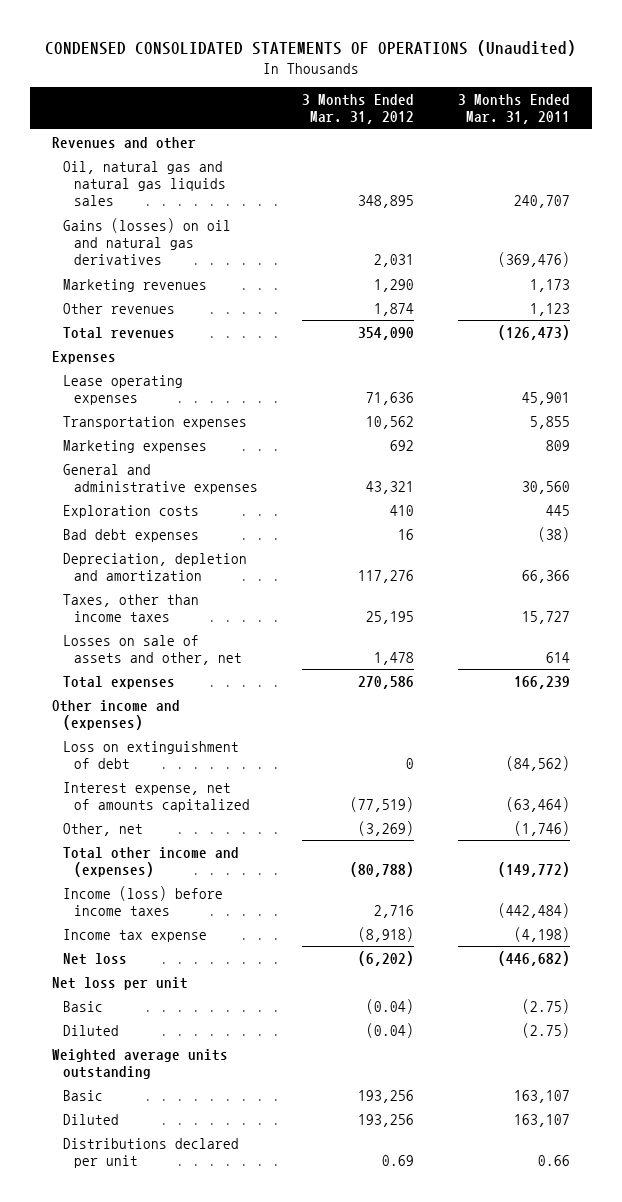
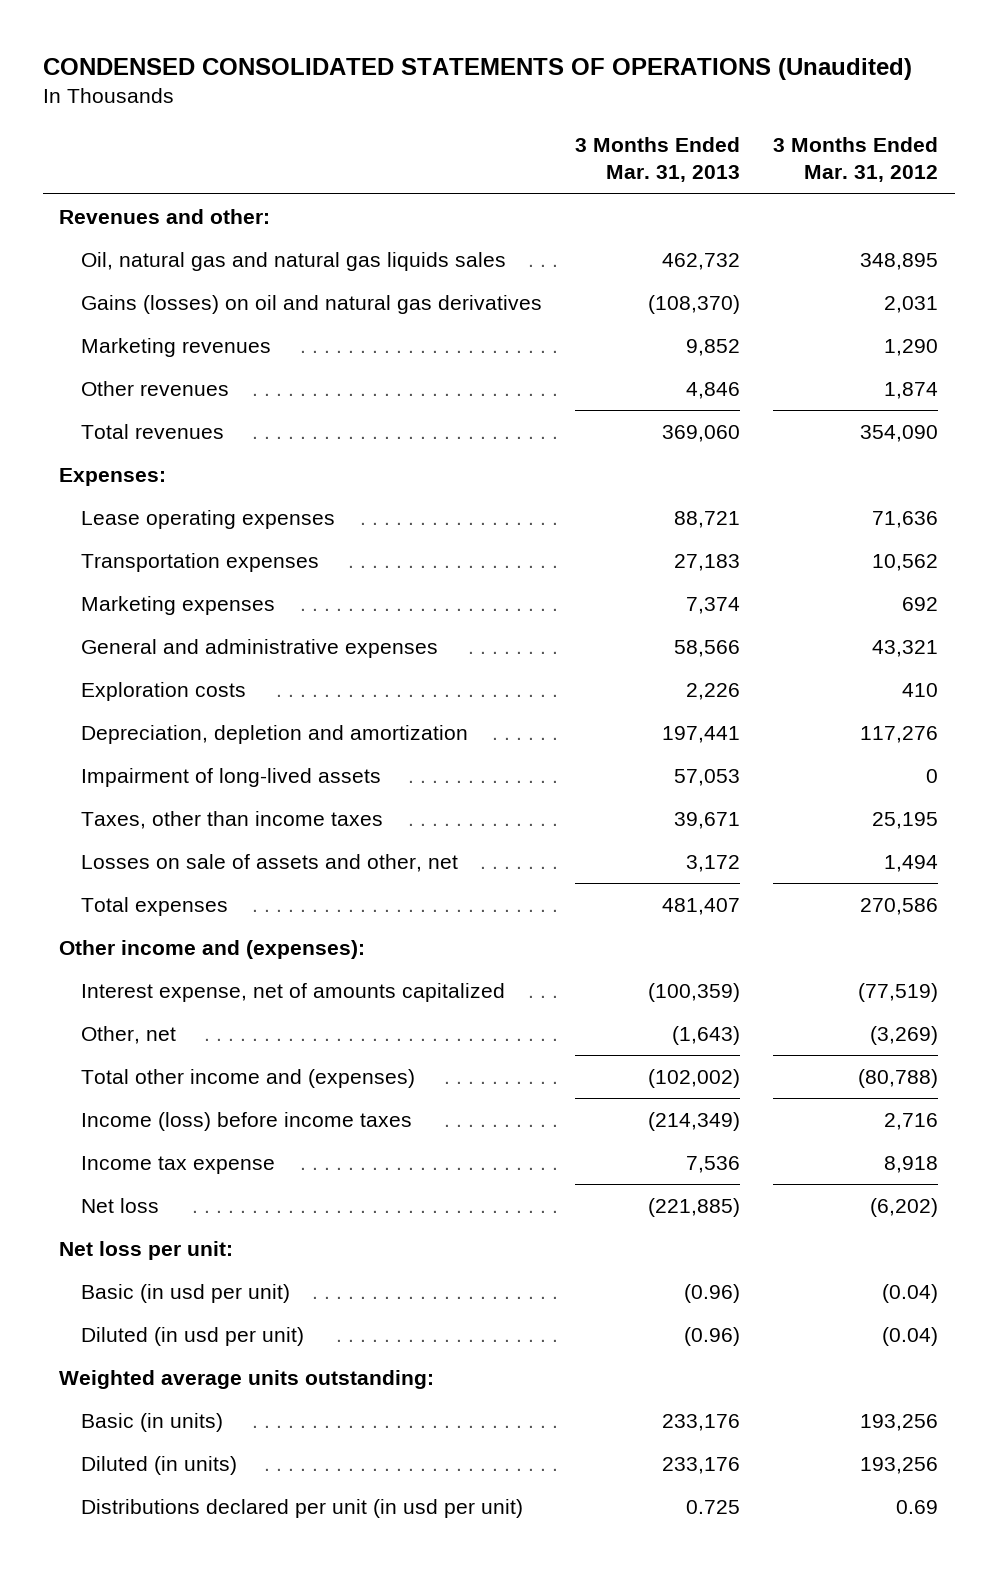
[458,94,571,125] 3 Months Ended Mar. 31, 2011 -> none
none -> [574,137,740,183] 3 Months Ended Mar. 31, 2013
[51,136,196,149] Revenues and other -> [59,208,271,224] Revenues and other:
[51,350,116,364] Expenses -> [59,467,167,486] Expenses:
[63,528,200,542] Bad debt expenses -> none
none -> [80,767,381,787] Impairment of long-lived assets
[374,652,415,666] 1,478 -> [884,854,939,872] 1,494
[63,740,240,770] Loss on extinguishment of debt -> none
[51,699,180,731] Other income and (expenses) -> [59,939,366,959] Other income and (expenses):
[358,926,415,942] (8,918) -> [884,1155,939,1173] 8,918
[51,976,188,990] Net loss per unit -> [59,1240,234,1260] Net loss per unit:
[63,1000,104,1012] Basic -> [80,1283,290,1303] Basic (in usd per unit)
[63,1024,120,1036] Diluted -> [80,1326,304,1346] Diluted (in usd per unit)
[51,1048,228,1080] Weighted average units outstanding -> [59,1369,435,1389] Weighted average units outstanding:
[63,1089,104,1101] Basic -> [80,1412,223,1432] Basic (in units)
[63,1113,120,1125] Diluted -> [80,1455,237,1475] Diluted (in units)
[63,1137,240,1169] Distributions declared per unit -> [80,1498,523,1518] Distributions declared per unit (in usd per unit)

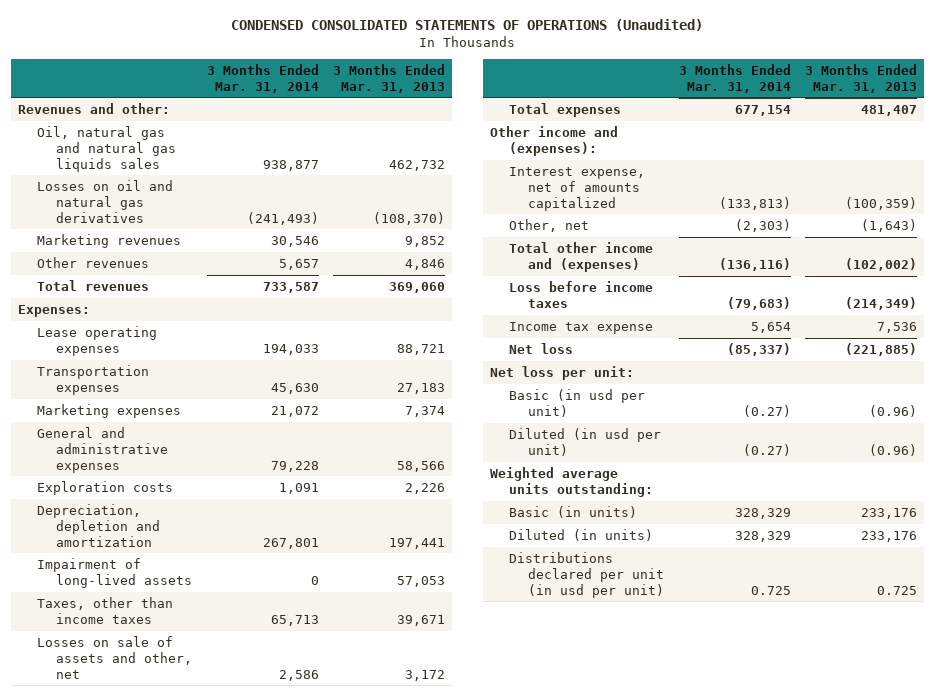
[773,137,939,183] 3 Months Ended Mar. 31, 2012 -> none
none -> [206,63,319,93] 3 Months Ended Mar. 31, 2014
[80,294,542,314] Gains (losses) on oil and natural gas derivatives -> [37,179,174,223] Losses on oil and natural gas derivatives
[80,1111,412,1131] Income (loss) before income taxes -> [509,280,654,308] Loss before income taxes

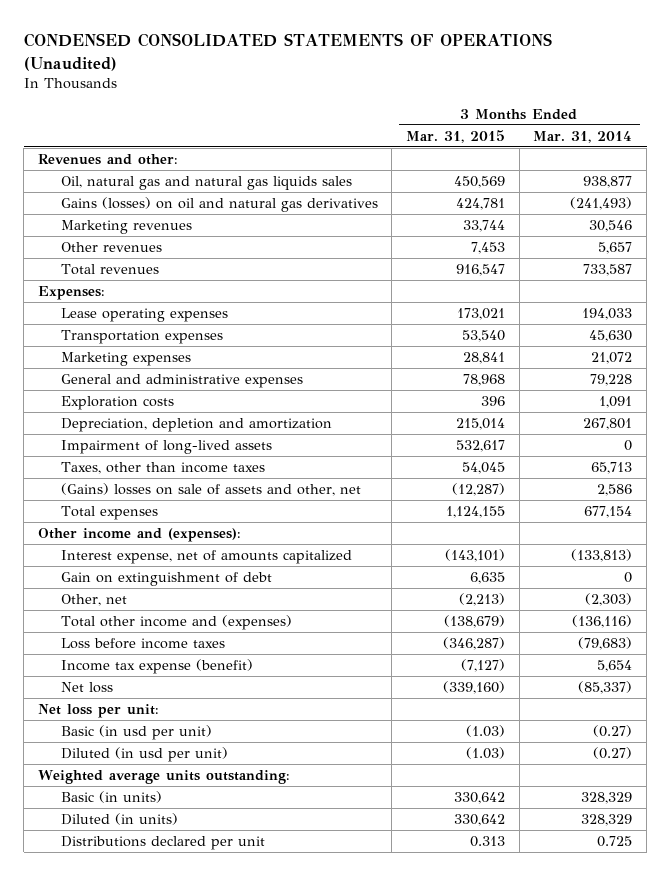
[332,63,445,93] 3 Months Ended Mar. 31, 2013 -> none
none -> [406,129,506,143] Mar. 31, 2015
[37,179,174,223] Losses on oil and natural gas derivatives -> [60,196,378,212] Gains (losses) on oil and natural gas derivatives
[37,635,193,679] Losses on sale of assets and other, net -> [60,482,361,496] (Gains) losses on sale of assets and other, net
none -> [60,571,272,586] Gain on extinguishment of debt
[509,321,654,334] Income tax expense -> [60,658,253,674] Income tax expense (benefit)
[509,551,665,598] Distributions declared per unit (in usd per unit) -> [60,835,265,850] Distributions declared per unit

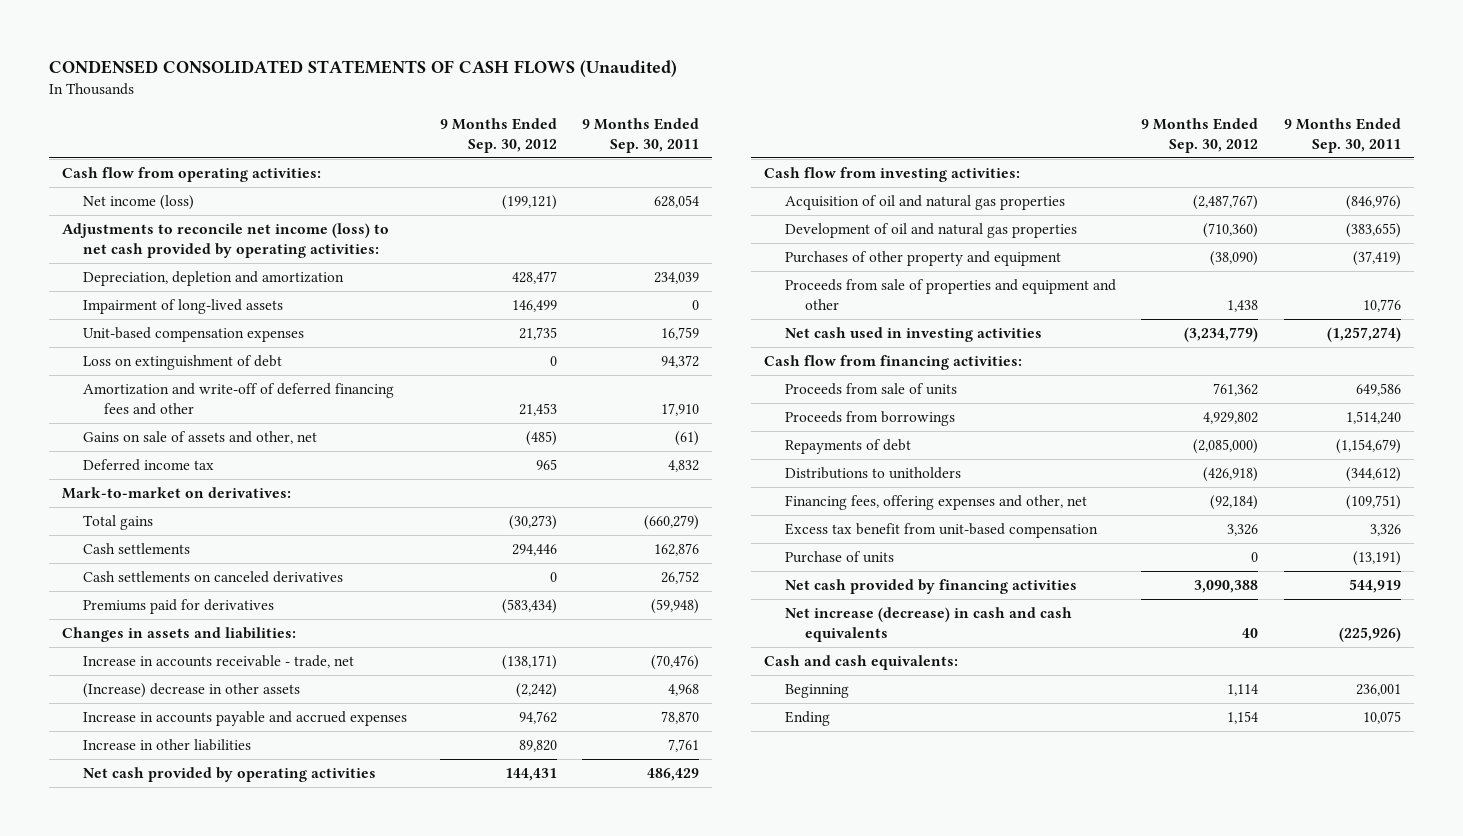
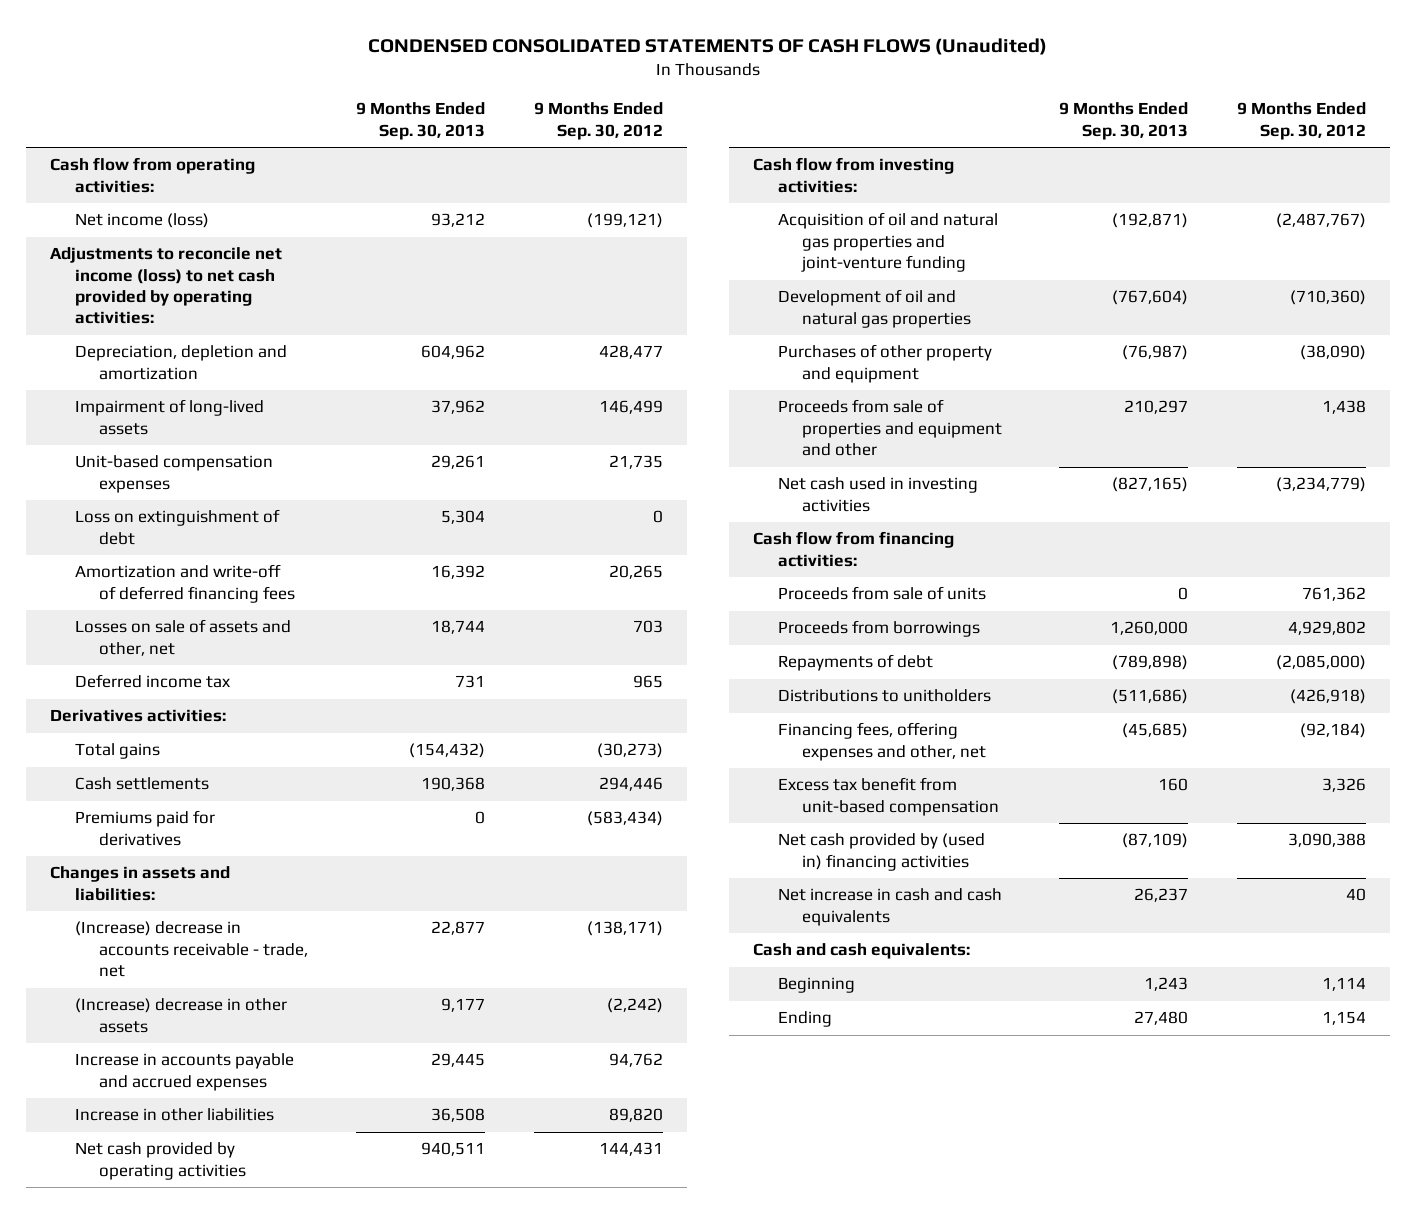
[582,117,700,153] 9 Months Ended Sep. 30, 2011 -> none
none -> [356,102,486,140] 9 Months Ended Sep. 30, 2013
[82,383,394,415] Amortization and write-off of deferred financing fees and other -> [74,564,295,603] Amortization and write-off of deferred financing fees
[518,402,557,416] 21,453 -> [608,565,663,580] 20,265
[82,431,317,445] Gains on sale of assets and other, net -> [74,619,291,656] Losses on sale of assets and other, net
[525,431,557,447] (485) -> [632,620,663,634] 703
[62,487,292,500] Mark-to-market on derivatives: -> none
none -> [50,709,227,723] Derivatives activities:
[82,571,343,584] Cash settlements on canceled derivatives -> none
[82,655,354,669] Increase in accounts receivable - trade, net -> [74,921,308,978] (Increase) decrease in accounts receivable - trade, net
[784,195,1065,211] Acquisition of oil and natural gas properties -> [777,212,998,273] Acquisition of oil and natural gas properties and joint-venture funding
[784,551,894,564] Purchase of units -> none
[784,579,1077,595] Net cash provided by financing activities -> [777,833,985,871] Net cash provided by (used in) financing activities
[784,607,1072,642] Net increase (decrease) in cash and cash equivalents -> [777,888,1002,926] Net increase in cash and cash equivalents

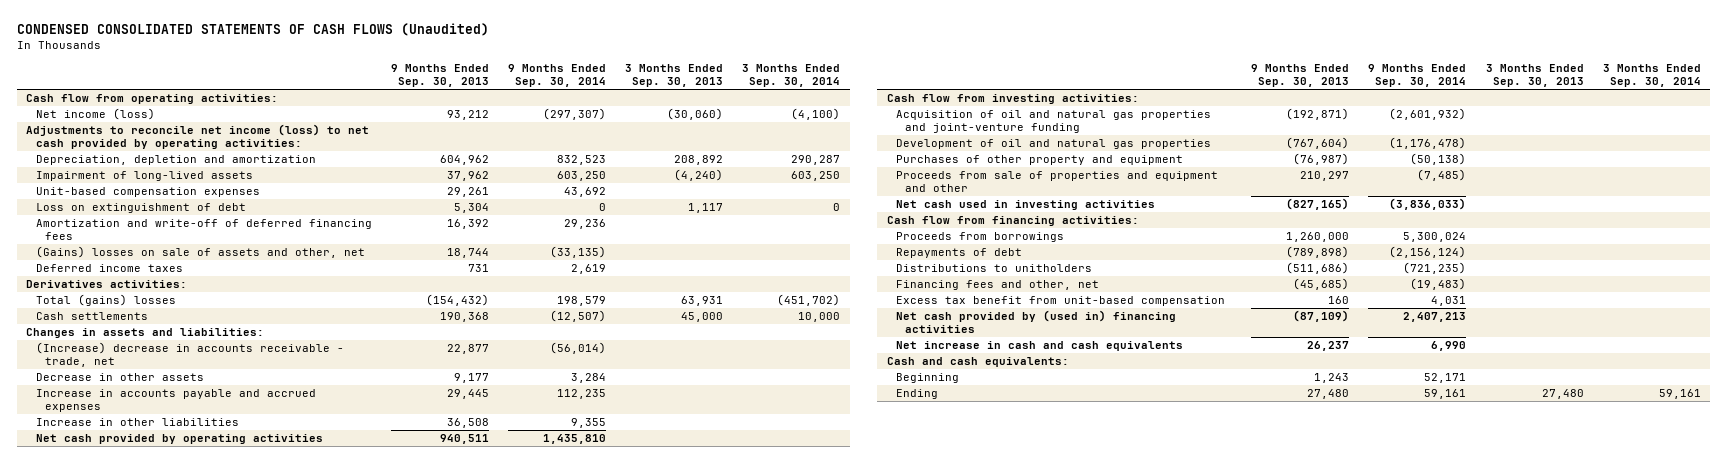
[533,102,663,140] 9 Months Ended Sep. 30, 2012 -> none
none -> [507,64,606,88] 9 Months Ended Sep. 30, 2014
none -> [625,64,724,88] 3 Months Ended Sep. 30, 2013
none -> [742,64,841,88] 3 Months Ended Sep. 30, 2014
[74,619,291,656] Losses on sale of assets and other, net -> [35,246,365,259] (Gains) losses on sale of assets and other, net
[74,674,230,689] Deferred income tax -> [35,264,183,273] Deferred income taxes
[74,743,160,760] Total gains -> [35,294,176,307] Total (gains) losses
[74,810,215,846] Premiums paid for derivatives -> none
[74,998,287,1033] (Increase) decrease in other assets -> [35,373,204,382] Decrease in other assets
[777,586,986,601] Proceeds from sale of units -> none
[777,722,986,761] Financing fees, offering expenses and other, net -> [896,280,1100,291] Financing fees and other, net

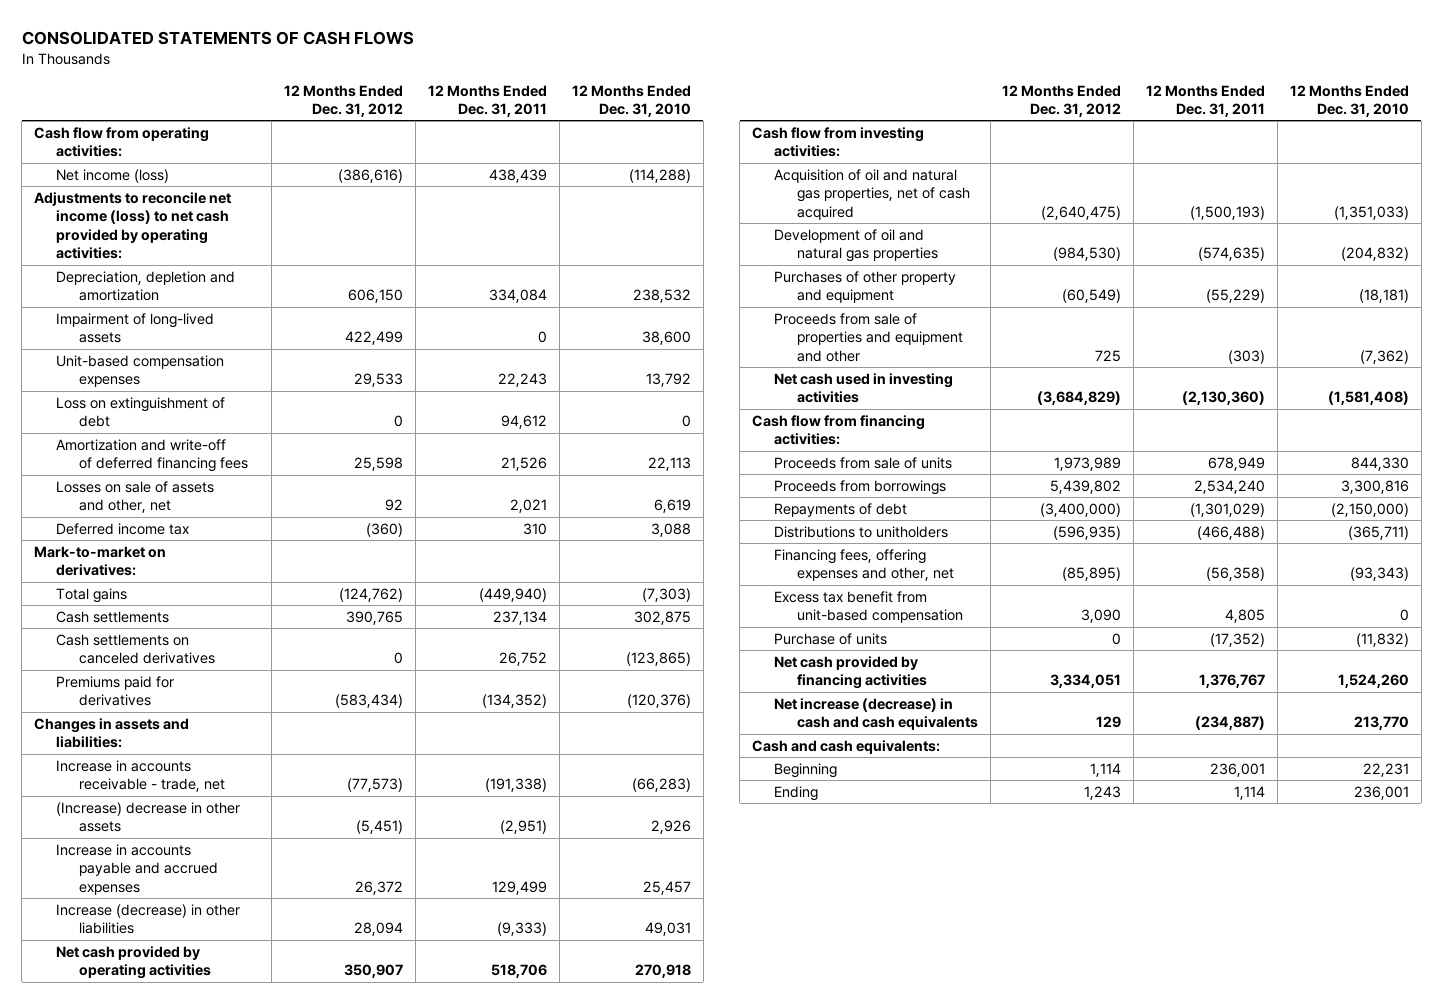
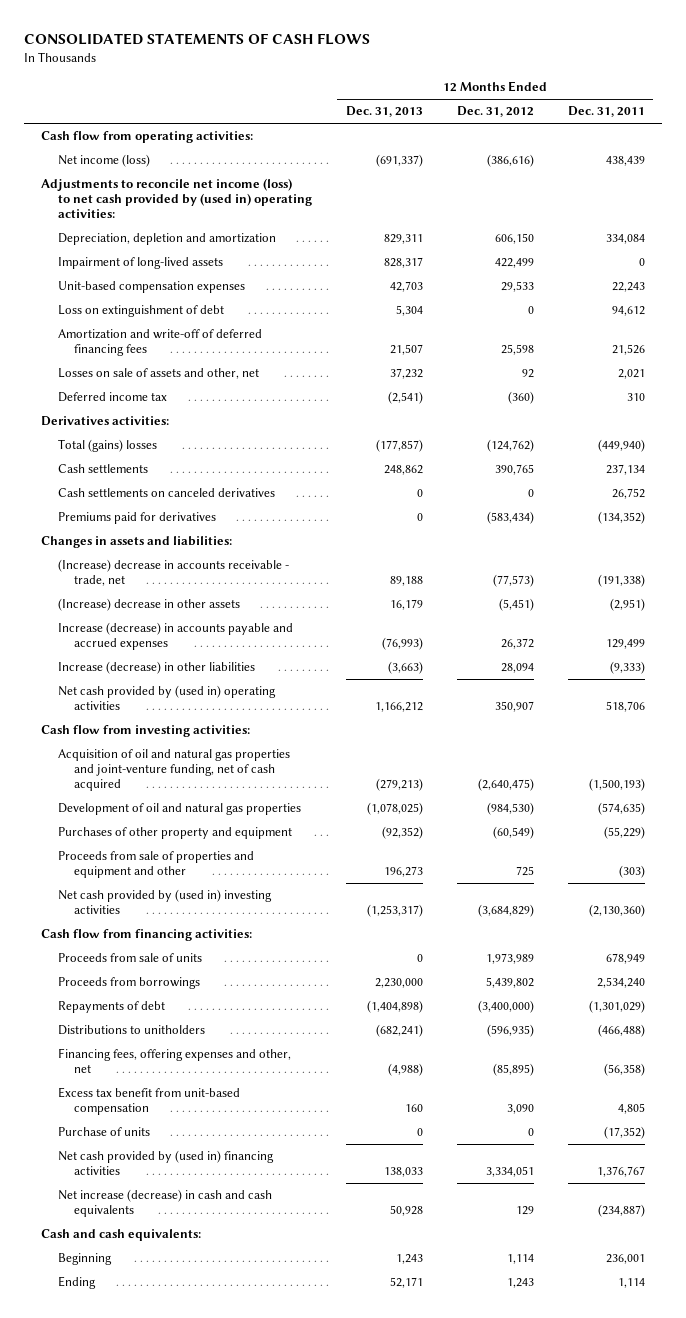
[572,84,692,117] 12 Months Ended Dec. 31, 2010 -> none
none -> [345,106,423,118] Dec. 31, 2013
[34,191,232,260] Adjustments to reconcile net income (loss) to net cash provided by operating activities: -> [41,178,312,219] Adjustments to reconcile net income (loss) to net cash provided by (used in) operating activities:
[34,545,167,577] Mark-to-market on derivatives: -> none
none -> [41,416,170,427] Derivatives activities:
[56,587,128,603] Total gains -> [57,439,157,453] Total (gains) losses
[56,759,225,793] Increase in accounts receivable - trade, net -> [57,559,289,587] (Increase) decrease in accounts receivable - trade, net
[56,843,218,895] Increase in accounts payable and accrued expenses -> [57,622,293,651] Increase (decrease) in accounts payable and accrued expenses
[56,945,211,980] Net cash provided by operating activities -> [57,685,276,711] Net cash provided by (used in) operating activities
[774,168,970,220] Acquisition of oil and natural gas properties, net of cash acquired -> [57,749,290,792] Acquisition of oil and natural gas properties and joint-venture funding, net of cash acquired
[774,372,954,404] Net cash used in investing activities -> [57,889,272,915] Net cash provided by (used in) investing activities
[774,655,927,690] Net cash provided by financing activities -> [57,1150,274,1176] Net cash provided by (used in) financing activities

